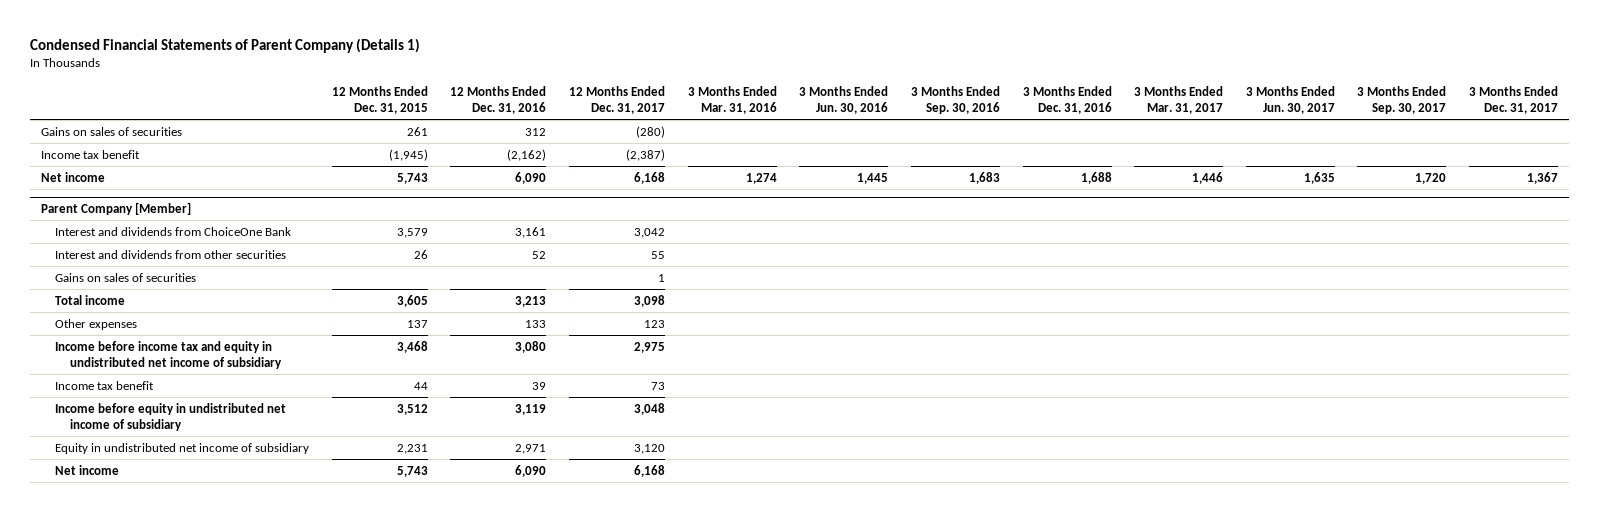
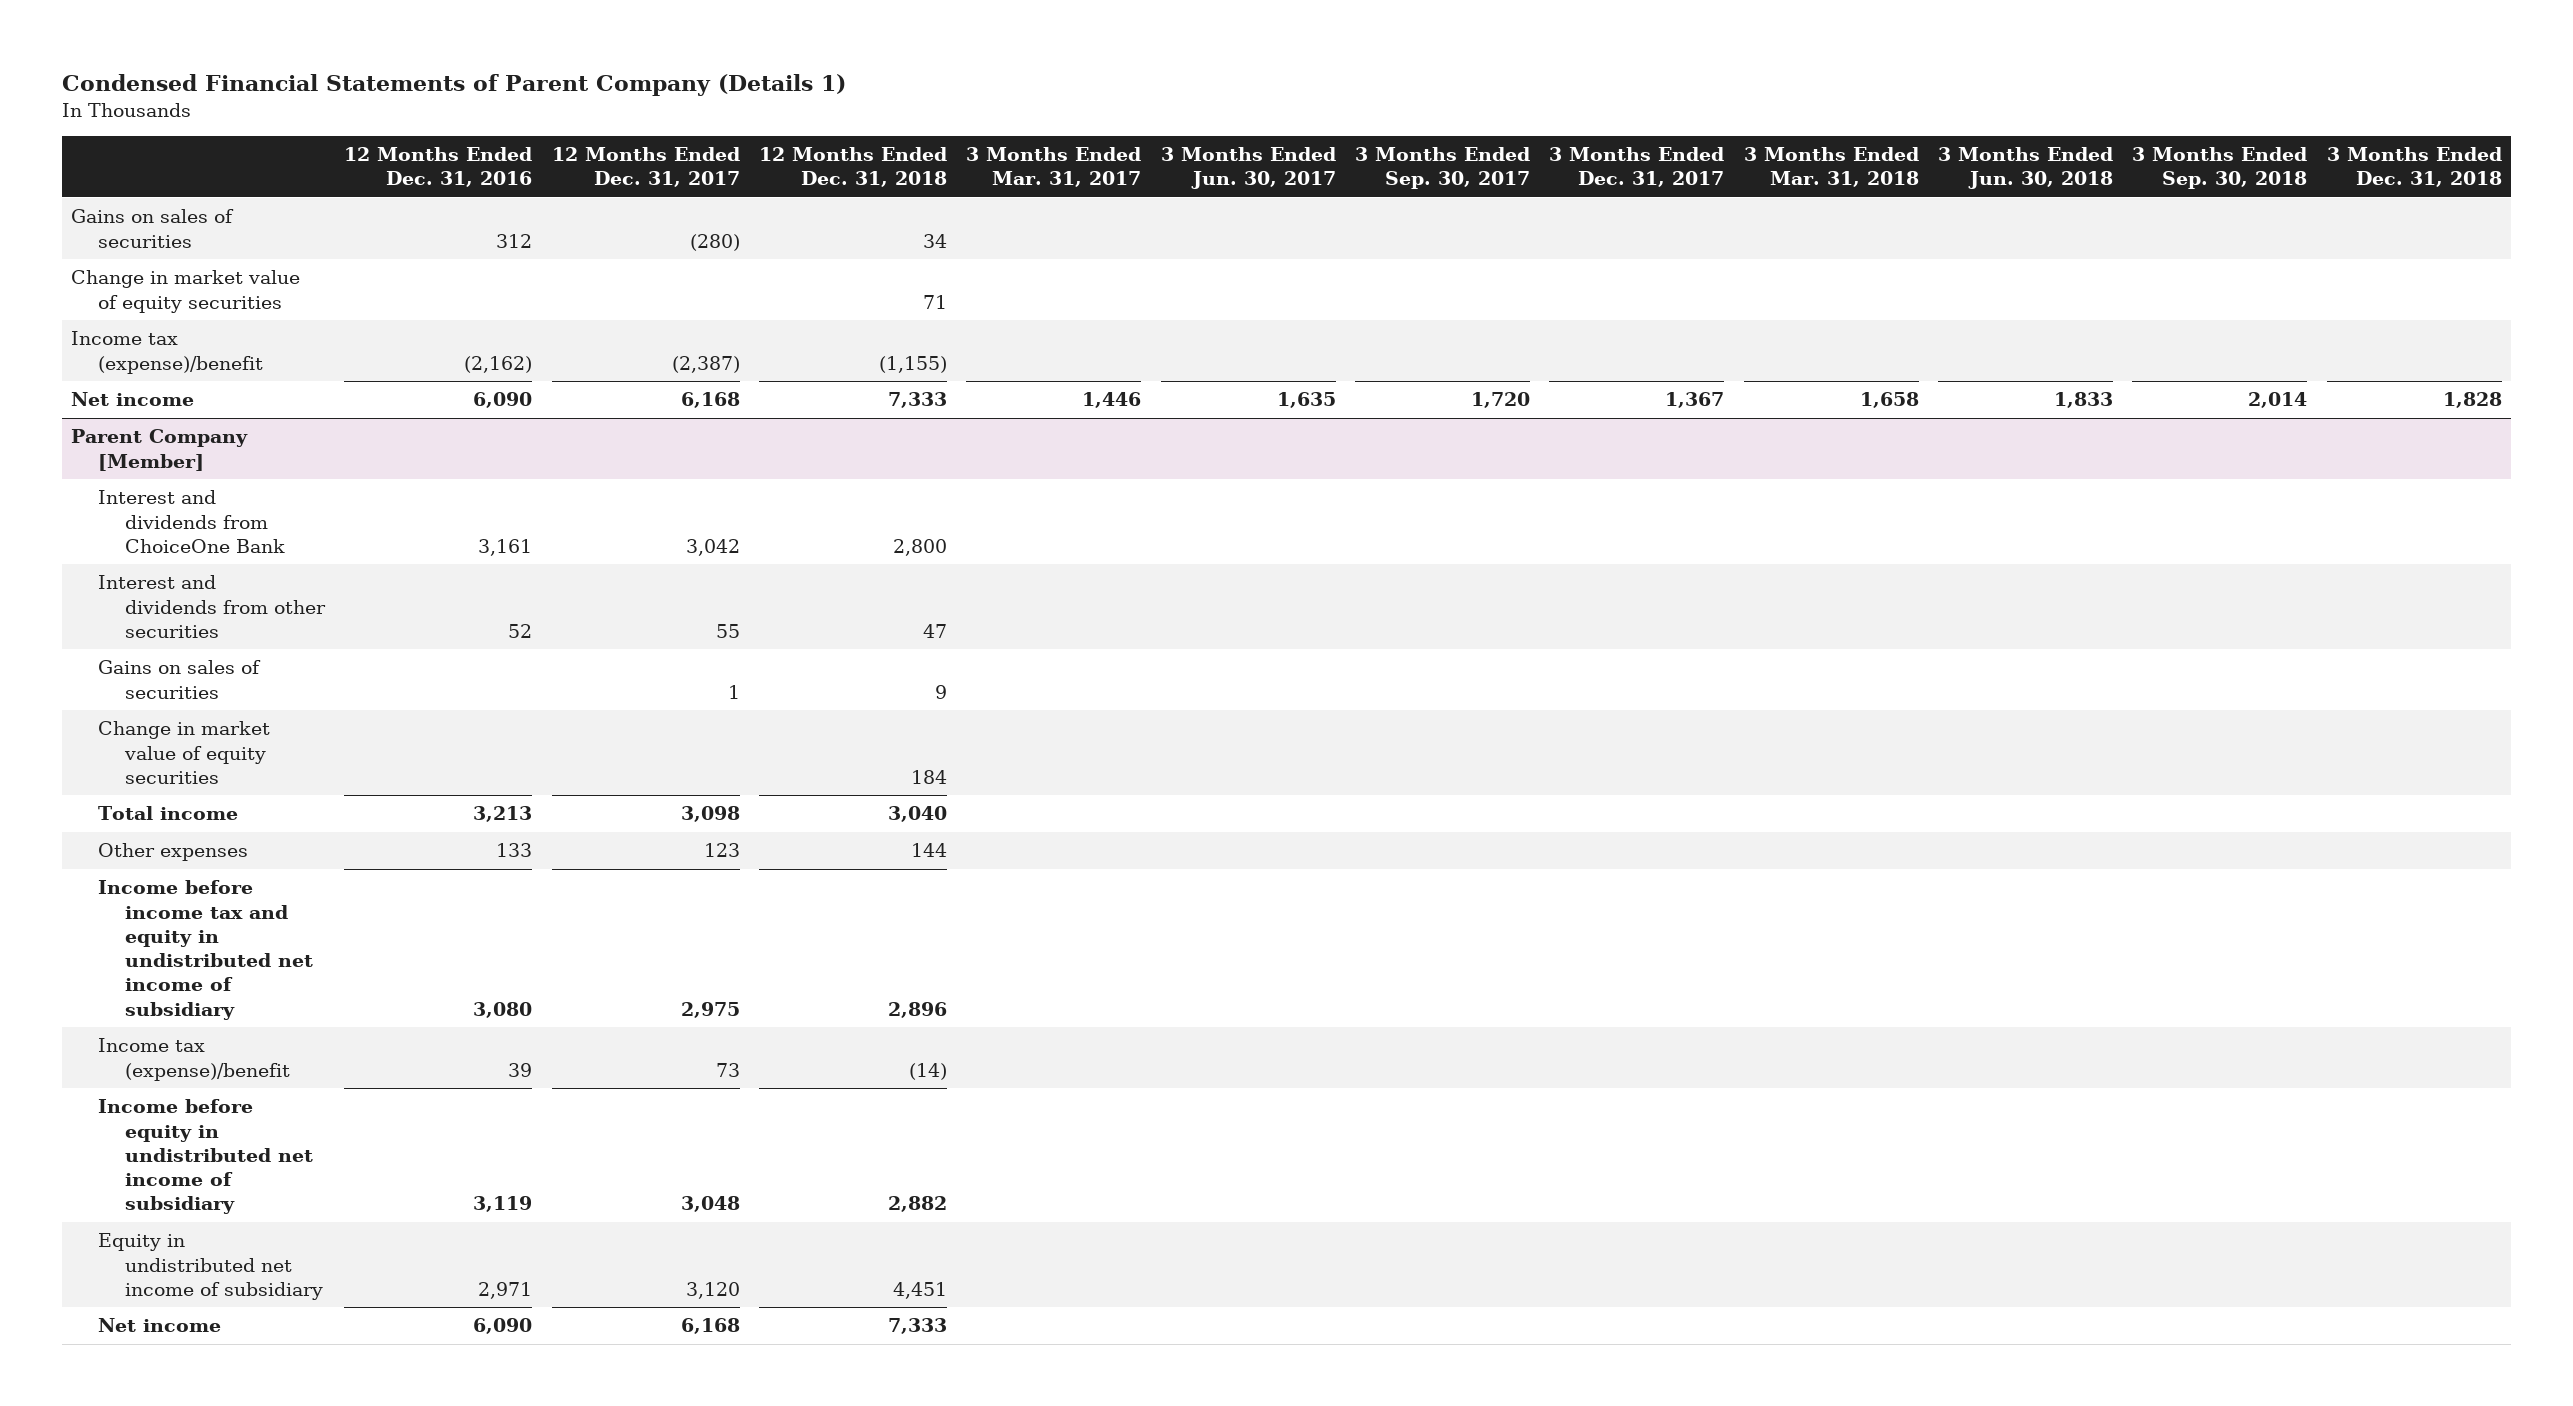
[331,85,428,114] 12 Months Ended Dec. 31, 2015 -> none
[687,85,777,114] 3 Months Ended Mar. 31, 2016 -> none
[799,85,889,114] 3 Months Ended Jun. 30, 2016 -> none
[910,85,1000,114] 3 Months Ended Sep. 30, 2016 -> none
[1022,85,1112,114] 3 Months Ended Dec. 31, 2016 -> none
none -> [759,147,948,188] 12 Months Ended Dec. 31, 2018
none -> [1743,147,1919,188] 3 Months Ended Mar. 31, 2018
none -> [1938,147,2114,190] 3 Months Ended Jun. 30, 2018
none -> [2132,147,2308,190] 3 Months Ended Sep. 30, 2018
none -> [2326,147,2502,188] 3 Months Ended Dec. 31, 2018
none -> [71,270,301,313] Change in market value of equity securities
[40,149,140,159] Income tax benefit -> [71,331,264,374] Income tax (expense)/benefit
none -> [98,721,271,784] Change in market value of equity securities
[55,380,155,390] Income tax benefit -> [98,1038,291,1081] Income tax (expense)/benefit

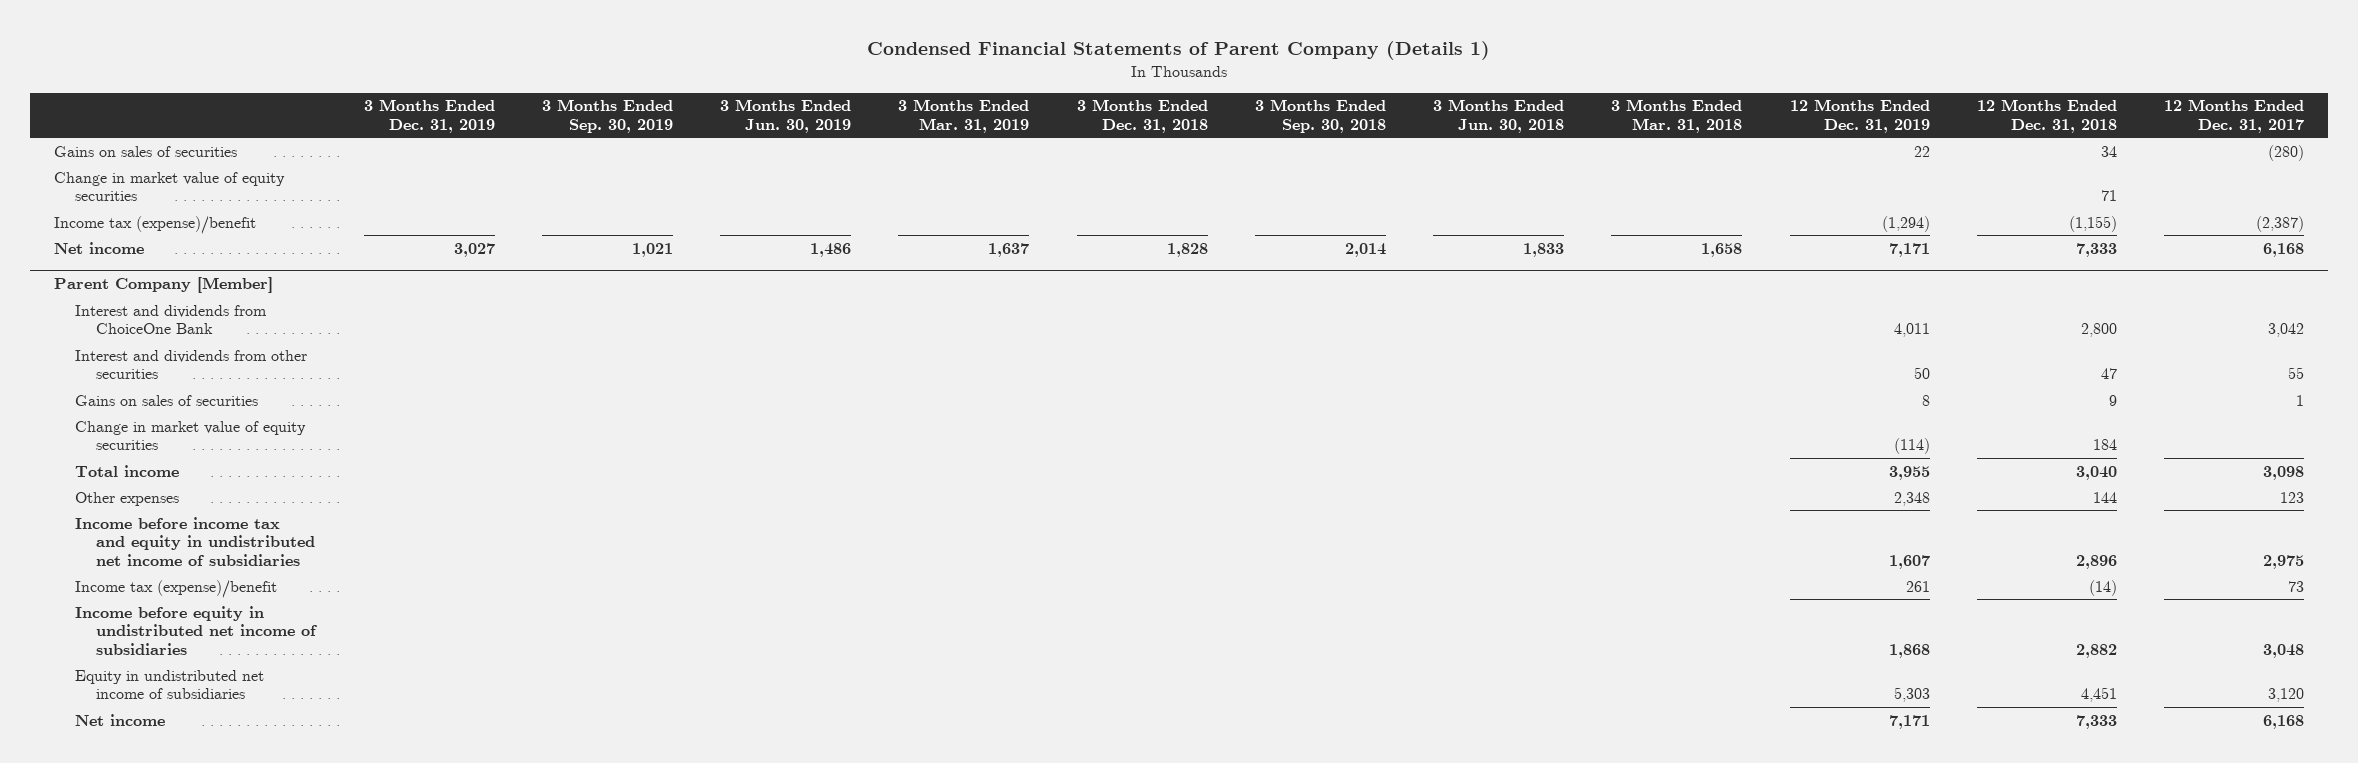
[344,147,533,188] 12 Months Ended Dec. 31, 2016 -> none
[966,147,1142,188] 3 Months Ended Mar. 31, 2017 -> none
[1160,147,1336,190] 3 Months Ended Jun. 30, 2017 -> none
[1355,147,1531,190] 3 Months Ended Sep. 30, 2017 -> none
[1549,147,1725,188] 3 Months Ended Dec. 31, 2017 -> none
none -> [363,99,495,133] 3 Months Ended Dec. 31, 2019
none -> [541,99,673,133] 3 Months Ended Sep. 30, 2019
none -> [720,99,852,133] 3 Months Ended Jun. 30, 2019
none -> [898,99,1030,133] 3 Months Ended Mar. 31, 2019
none -> [1789,99,1930,133] 12 Months Ended Dec. 31, 2019
[98,880,314,1020] Income before income tax and equity in undistributed net income of subsidiary -> [75,516,316,566] Income before income tax and equity in undistributed net income of subsidiaries
[98,1099,314,1215] Income before equity in undistributed net income of subsidiary -> [75,605,318,655] Income before equity in undistributed net income of subsidiaries
[98,1233,324,1300] Equity in undistributed net income of subsidiary -> [75,669,265,700] Equity in undistributed net income of subsidiaries

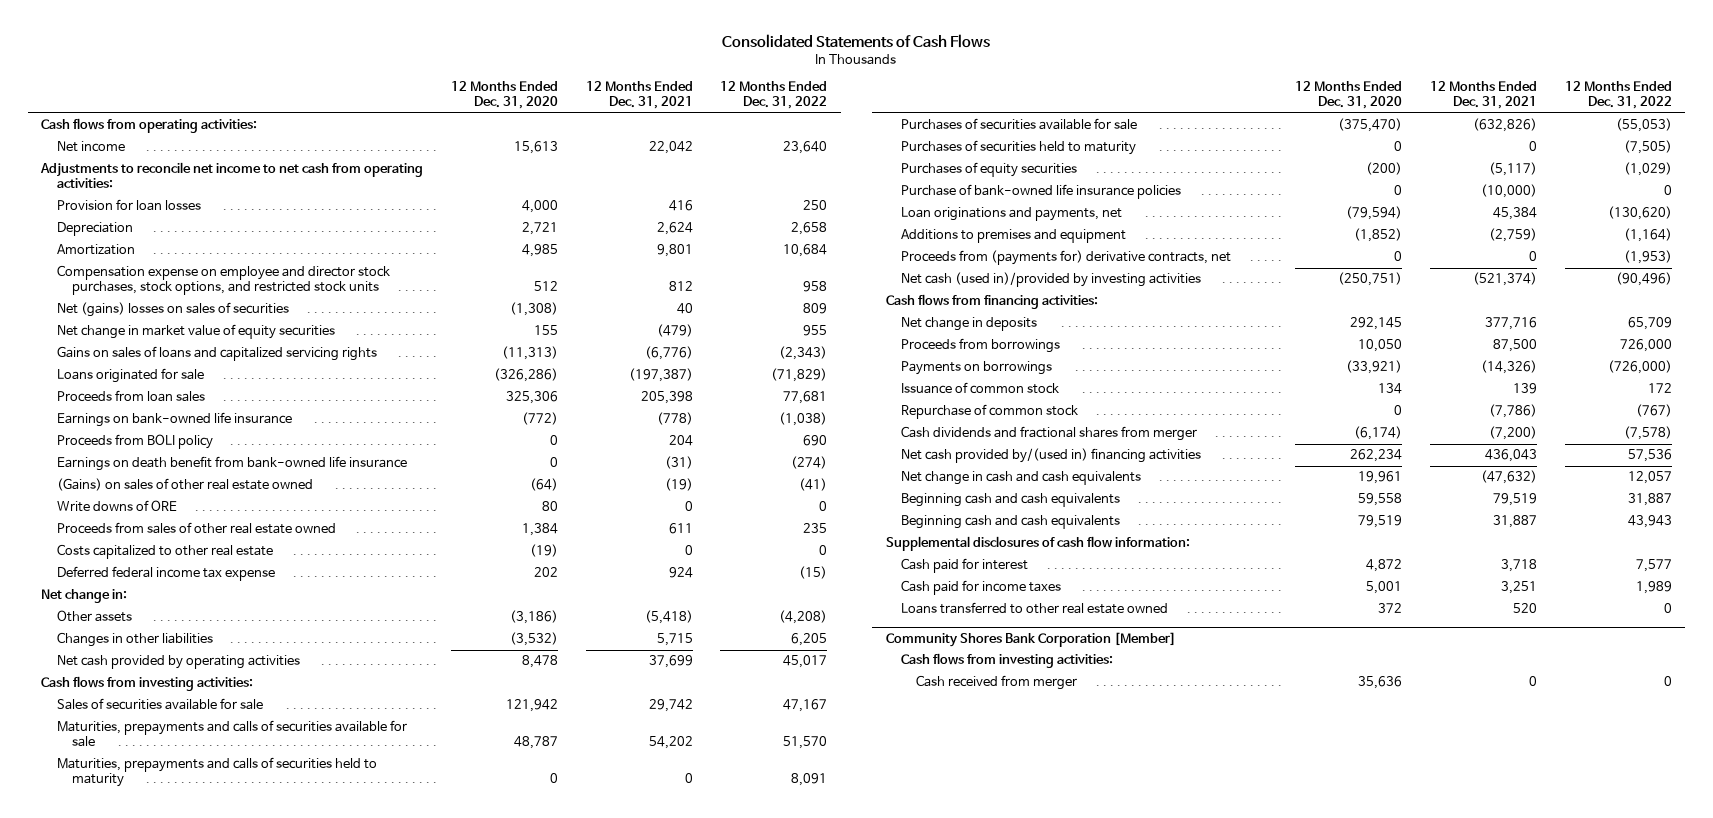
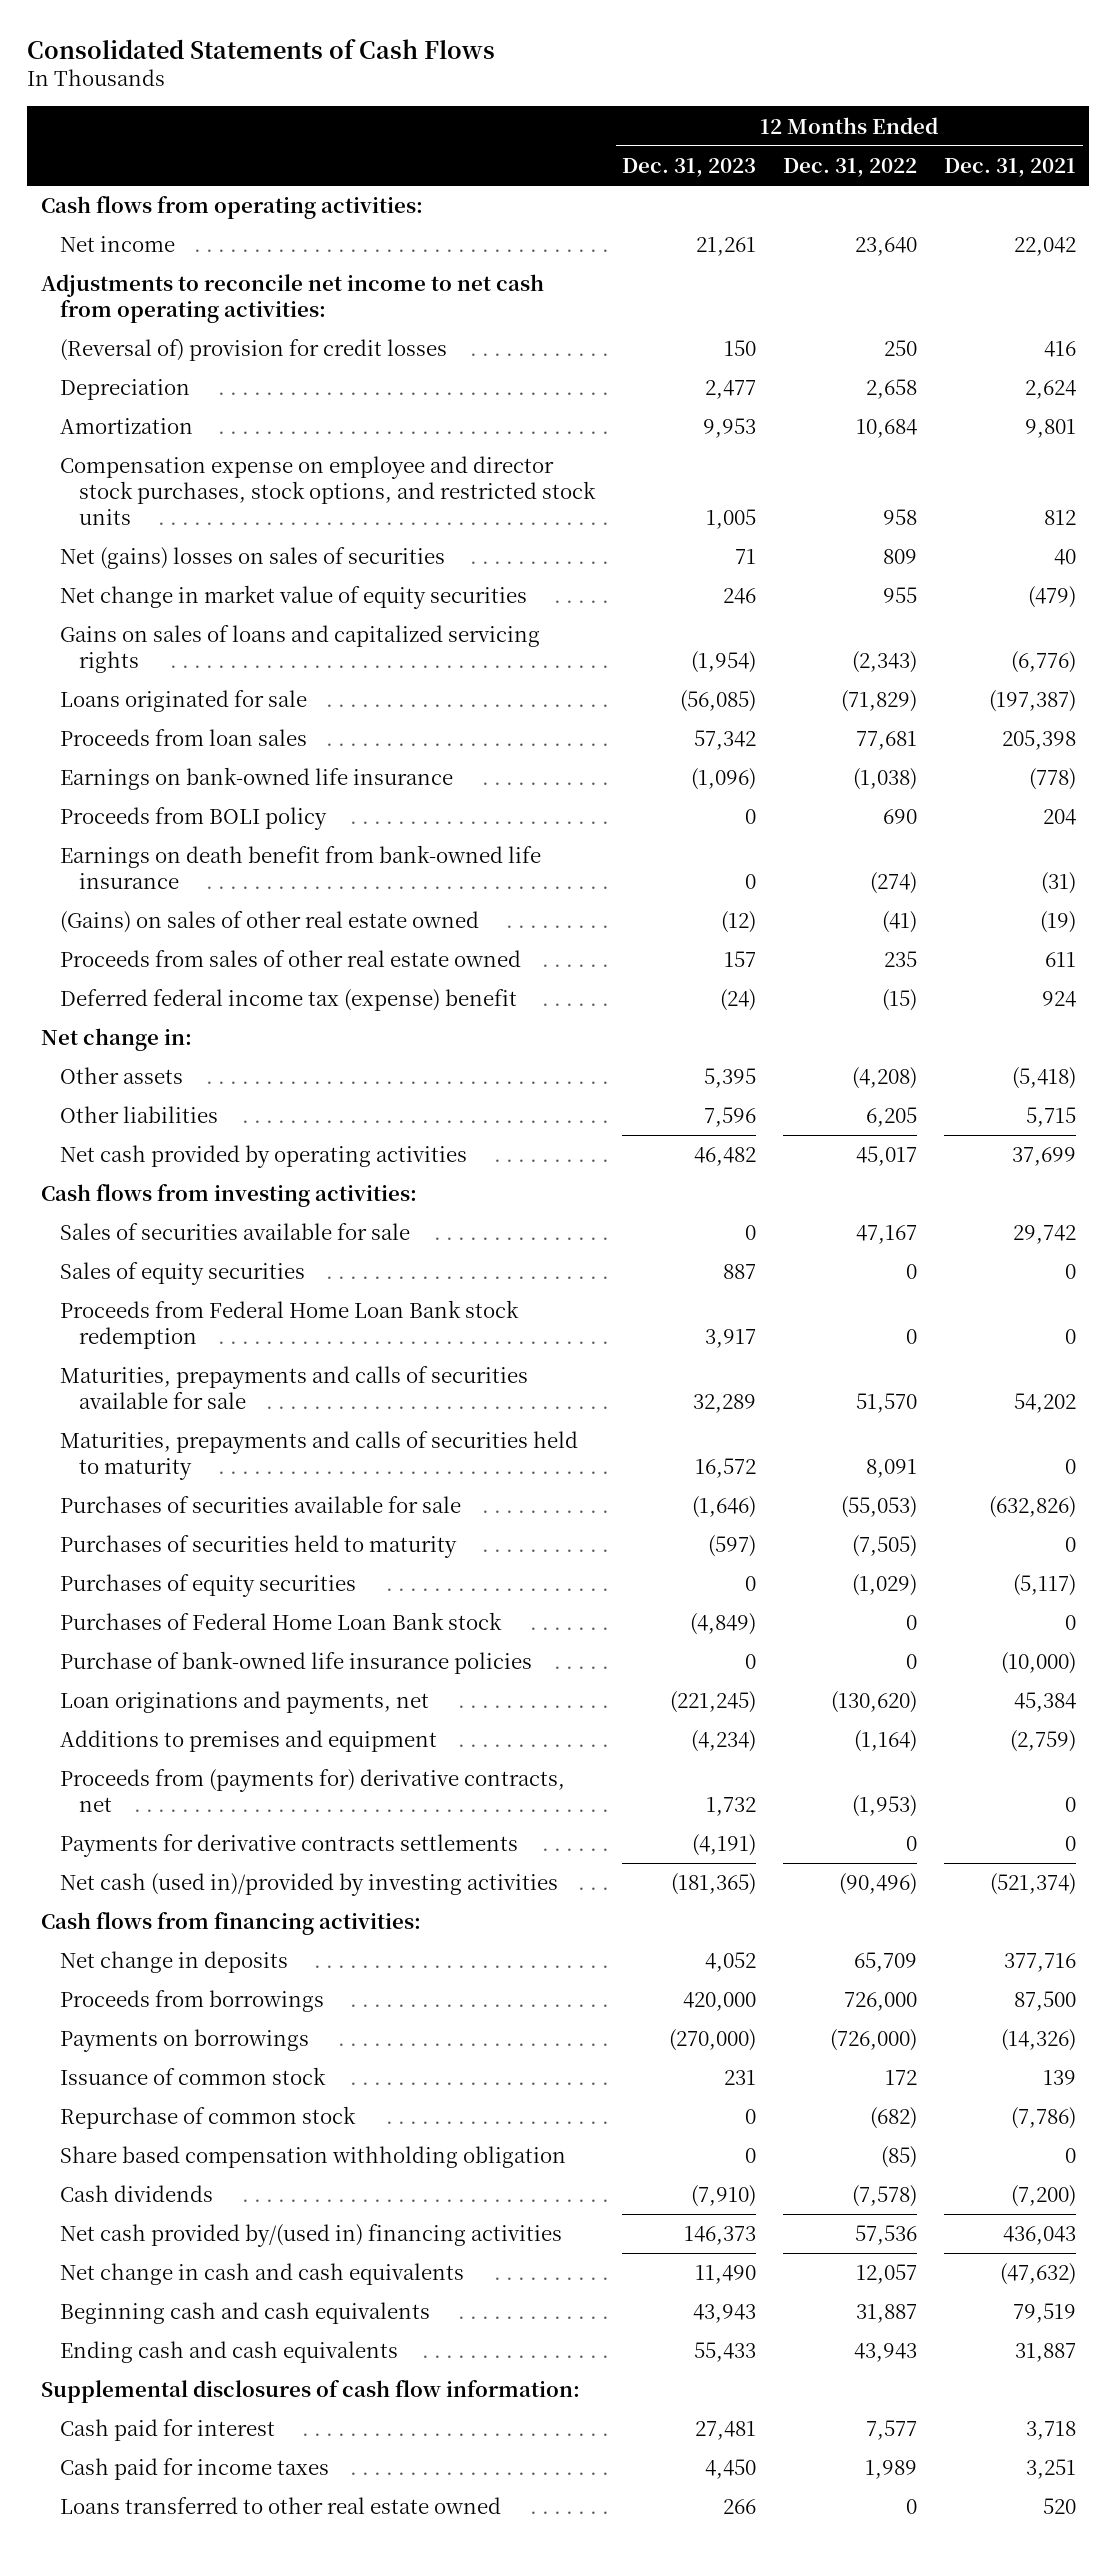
[450,81,558,110] 12 Months Ended Dec. 31, 2020 -> none
none -> [622,157,757,177] Dec. 31, 2023
[56,199,201,212] Provision for loan losses -> [59,339,447,362] (Reversal of) provision for credit losses
[56,500,177,513] Write downs of ORE -> none
[56,544,273,560] Costs capitalized to other real estate -> none
[56,566,275,582] Deferred federal income tax expense -> [59,989,517,1012] Deferred federal income tax (expense) benefit
[56,632,213,648] Changes in other liabilities -> [59,1106,218,1124] Other liabilities
none -> [59,1262,305,1286] Sales of equity securities
none -> [59,1300,519,1349] Proceeds from Federal Home Loan Bank stock redemption
none -> [59,1612,502,1631] Purchases of Federal Home Loan Bank stock
none -> [59,1834,518,1858] Payments for derivative contracts settlements
[1635,404,1672,418] (767) -> [870,2107,918,2130] (682)
none -> [59,2146,566,2169] Share based compensation withholding obligation
[900,426,1197,442] Cash dividends and fractional shares from merger -> [59,2185,213,2203] Cash dividends
[900,515,1120,530] Beginning cash and cash equivalents -> [59,2341,398,2364] Ending cash and cash equivalents
[885,631,1176,647] Community Shores Bank Corporation [Member] -> none
[900,653,1113,669] Cash flows from investing activities: -> none
[916,675,1078,691] Cash received from merger -> none

